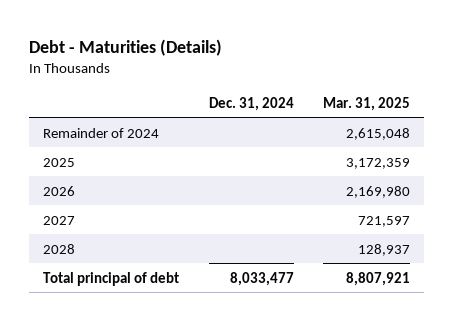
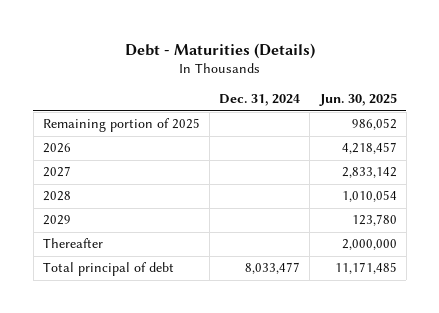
[322,96,410,111] Mar. 31, 2025 -> none
none -> [318,93,397,107] Jun. 30, 2025
[43,157,76,167] 2025 -> none
[43,127,160,138] Remainder of 2024 -> [42,118,200,133] Remaining portion of 2025
none -> [42,215,71,226] 2029
none -> [42,238,103,249] Thereafter

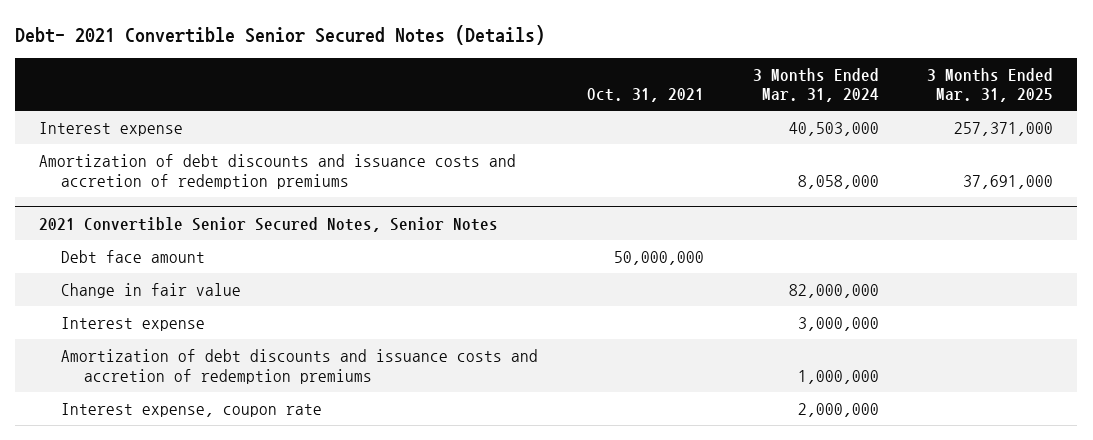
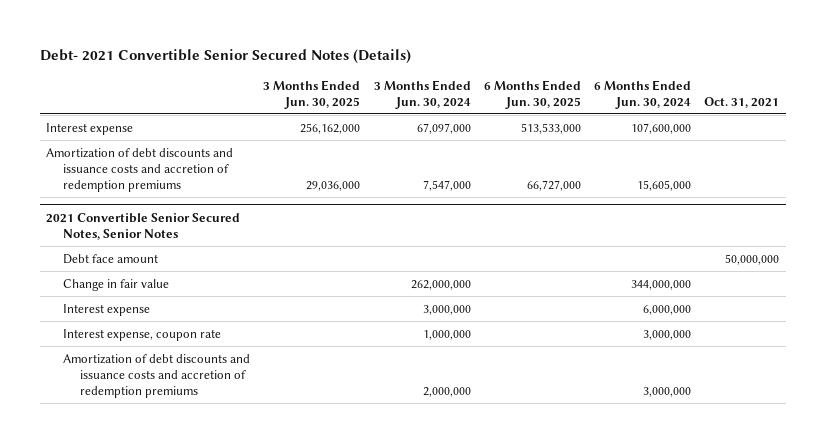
[752,67,879,103] 3 Months Ended Mar. 31, 2024 -> none
[927,67,1054,103] 3 Months Ended Mar. 31, 2025 -> none
none -> [263,79,361,109] 3 Months Ended Jun. 30, 2025
none -> [373,79,471,109] 3 Months Ended Jun. 30, 2024
none -> [483,79,581,109] 6 Months Ended Jun. 30, 2025
none -> [594,79,692,109] 6 Months Ended Jun. 30, 2024
[61,348,539,384] Amortization of debt discounts and issuance costs and accretion of redemption premiums -> [63,353,251,398] Amortization of debt discounts and issuance costs and accretion of redemption premiums

